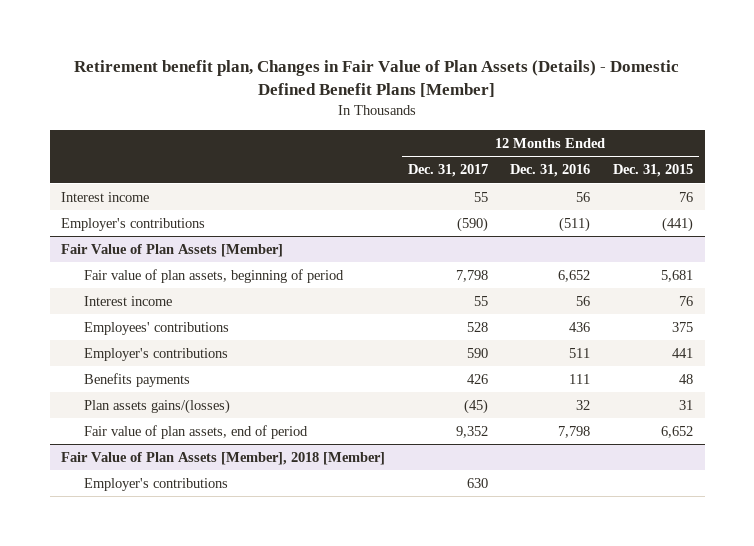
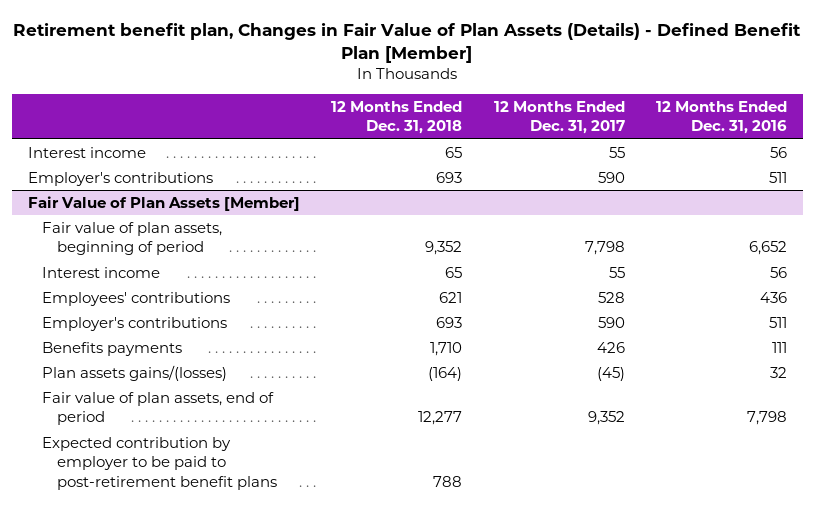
[74,60,680,98] Retirement benefit plan, Changes in Fair Value of Plan Assets (Details) - Domestic Defined Benefit Plans [Member] -> [13,22,802,63] Retirement benefit plan, Changes in Fair Value of Plan Assets (Details) - Defined Benefit Plan [Member]
[613,164,694,178] Dec. 31, 2015 -> none
none -> [331,101,463,135] 12 Months Ended Dec. 31, 2018
[456,216,488,232] (590) -> [597,171,625,183] 590
[559,216,591,232] (511) -> [769,171,788,183] 511
[61,451,386,465] Fair Value of Plan Assets [Member], 2018 [Member] -> none
[84,477,229,491] Employer's contributions -> none
none -> [42,436,277,490] Expected contribution by employer to be paid to post-retirement benefit plans

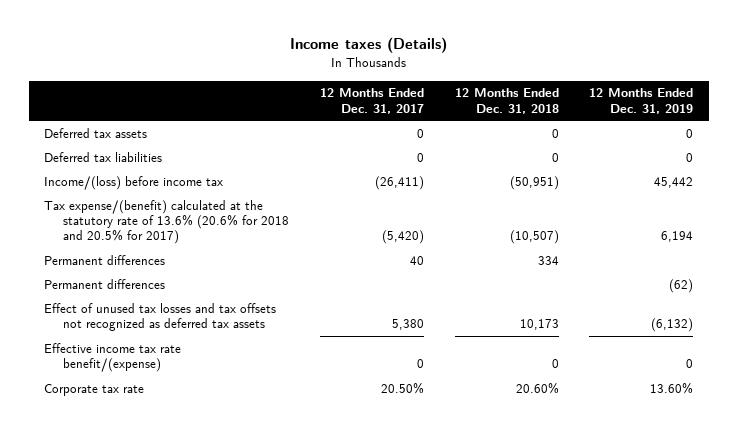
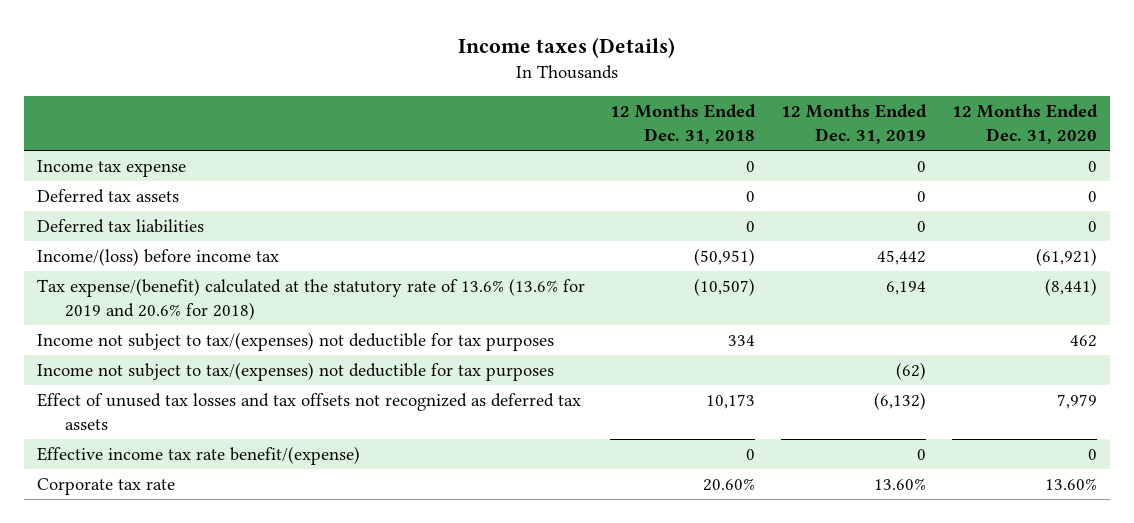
[319,88,424,114] 12 Months Ended Dec. 31, 2017 -> none
none -> [951,104,1098,145] 12 Months Ended Dec. 31, 2020
none -> [36,159,186,177] Income tax expense
[44,199,289,245] Tax expense/(benefit) calculated at the statutory rate of 13.6% (20.6% for 2018 and 20.5% for 2017) -> [36,277,585,320] Tax expense/(benefit) calculated at the statutory rate of 13.6% (13.6% for 2019 and 20.6% for 2018)
[44,254,166,265] Permanent differences -> [36,331,554,351] Income not subject to tax/(expenses) not deductible for tax purposes
[44,278,166,289] Permanent differences -> [36,361,554,381] Income not subject to tax/(expenses) not deductible for tax purposes

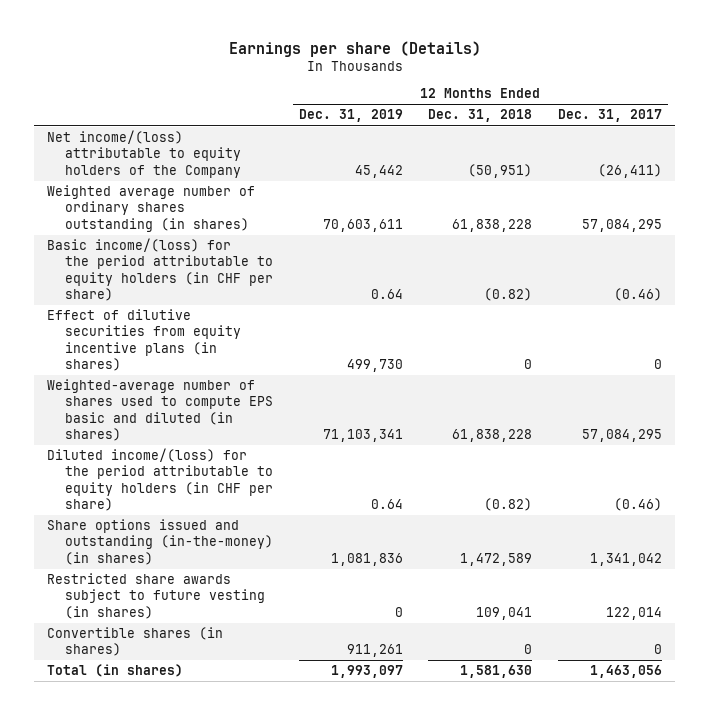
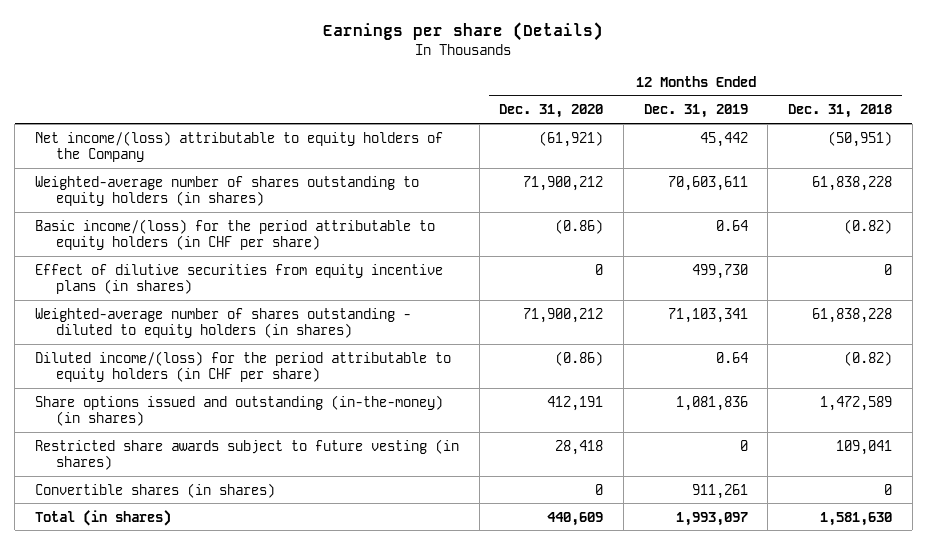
[557,109,662,123] Dec. 31, 2017 -> none
none -> [499,104,604,119] Dec. 31, 2020
[47,185,256,232] Weighted average number of ordinary shares outstanding (in shares) -> [34,175,419,207] Weighted-average number of shares outstanding to equity holders (in shares)
[47,379,274,441] Weighted-average number of shares used to compute EPS basic and diluted (in shares) -> [34,307,411,339] Weighted-average number of shares outstanding - diluted to equity holders (in shares)

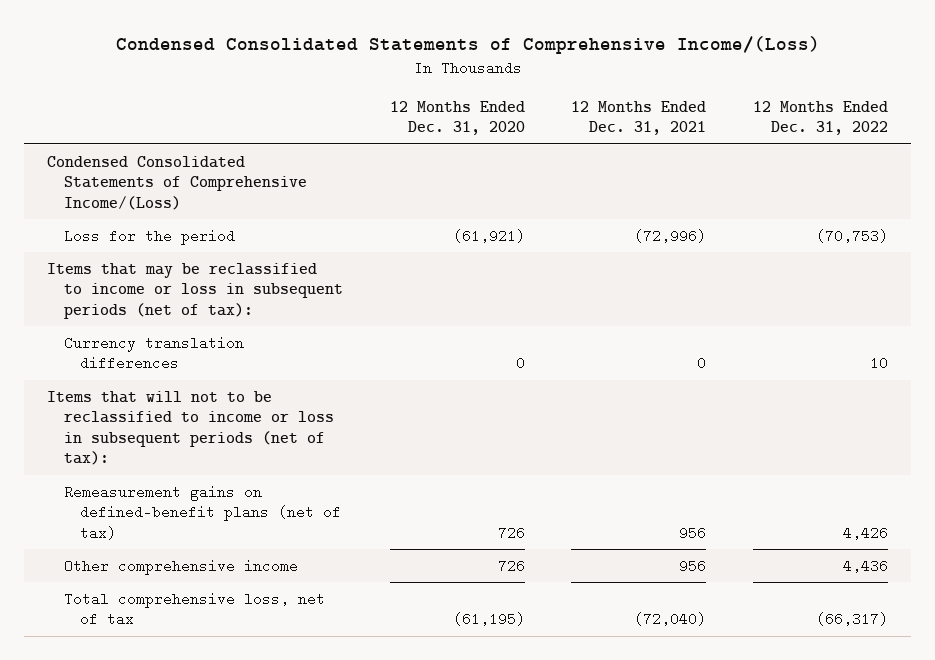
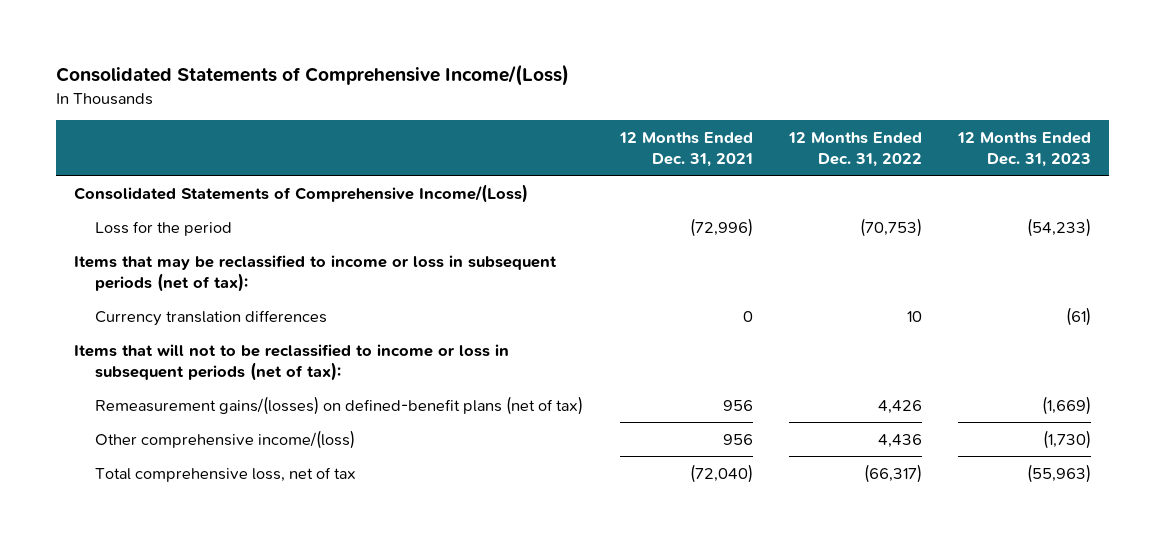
[115,36,820,55] Condensed Consolidated Statements of Comprehensive Income/(Loss) -> [55,64,569,87] Consolidated Statements of Comprehensive Income/(Loss)
[389,100,525,136] 12 Months Ended Dec. 31, 2020 -> none
none -> [956,131,1091,167] 12 Months Ended Dec. 31, 2023
[47,155,307,210] Condensed Consolidated Statements of Comprehensive Income/(Loss) -> [73,183,528,203] Consolidated Statements of Comprehensive Income/(Loss)
[63,484,342,540] Remeasurement gains on defined-benefit plans (net of tax) -> [95,395,584,415] Remeasurement gains/(losses) on defined-benefit plans (net of tax)
[63,558,298,575] Other comprehensive income -> [95,429,356,449] Other comprehensive income/(loss)

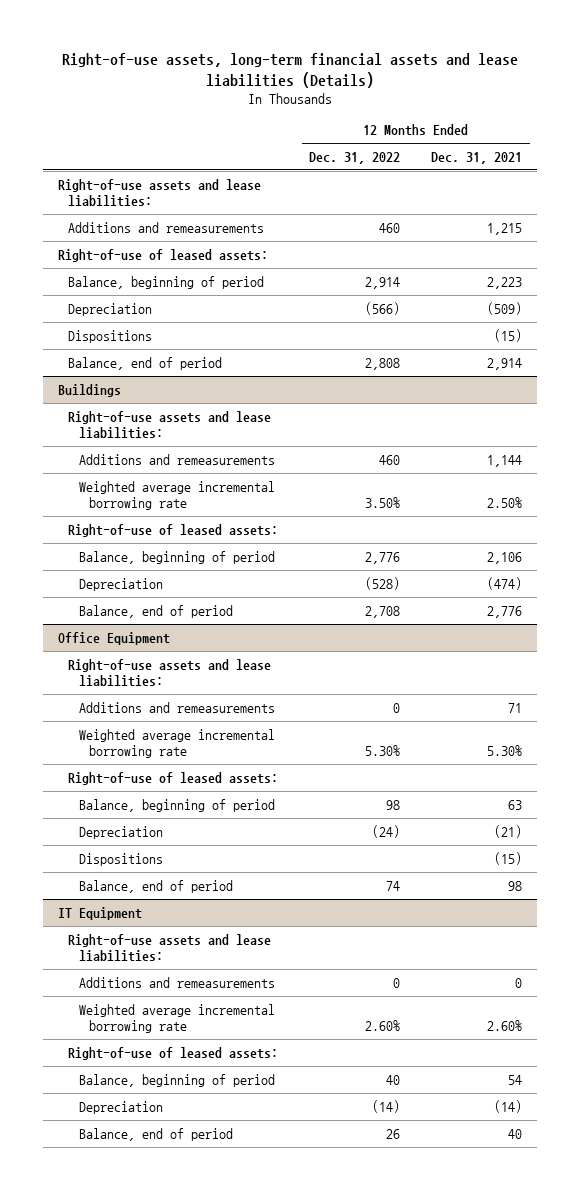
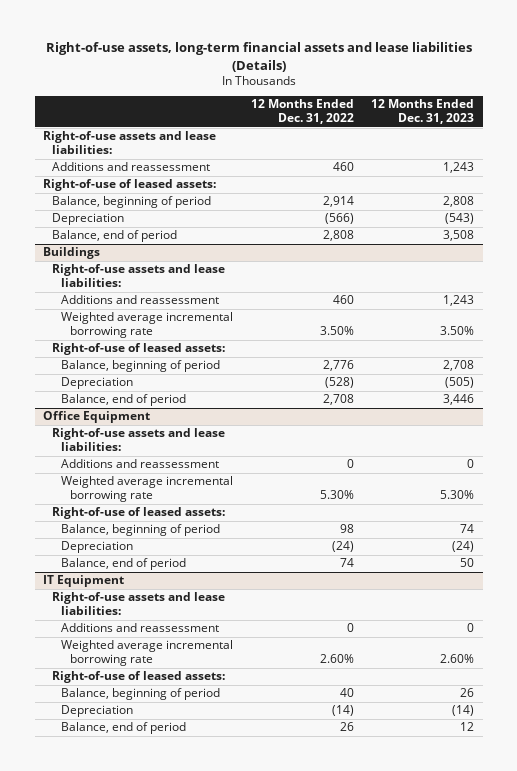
[430,151,522,164] Dec. 31, 2021 -> none
none -> [371,99,475,125] 12 Months Ended Dec. 31, 2023
[68,221,265,233] Additions and remeasurements -> [52,162,211,172] Additions and reassessment
[68,329,153,343] Dispositions -> none
[78,453,275,465] Additions and remeasurements -> [61,295,220,305] Additions and reassessment
[78,701,275,713] Additions and remeasurements -> [61,459,220,469] Additions and reassessment
[78,852,163,866] Dispositions -> none
[78,976,275,988] Additions and remeasurements -> [61,623,220,633] Additions and reassessment

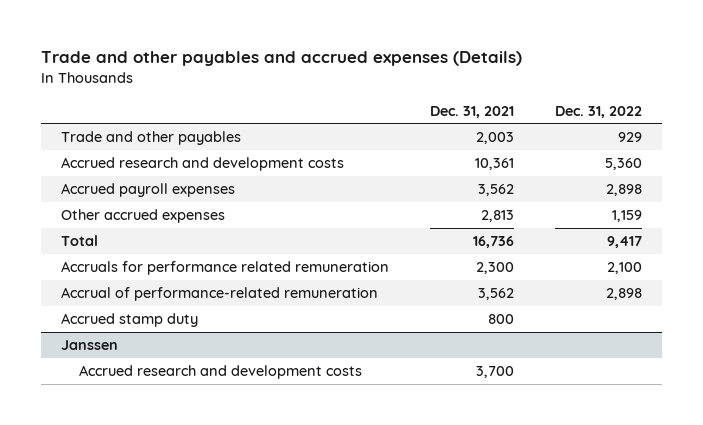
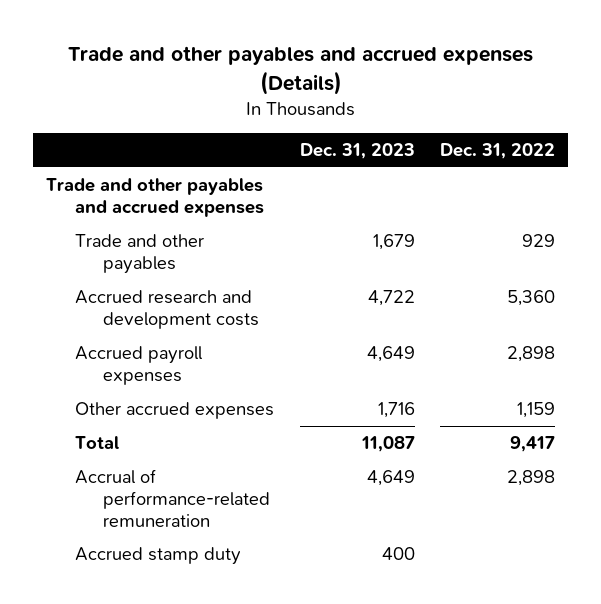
[429,105,514,118] Dec. 31, 2021 -> none
none -> [299,143,415,160] Dec. 31, 2023
none -> [45,178,264,217] Trade and other payables and accrued expenses
[60,260,389,275] Accruals for performance related remuneration -> none
[60,339,118,350] Janssen -> none
[79,364,363,379] Accrued research and development costs -> none

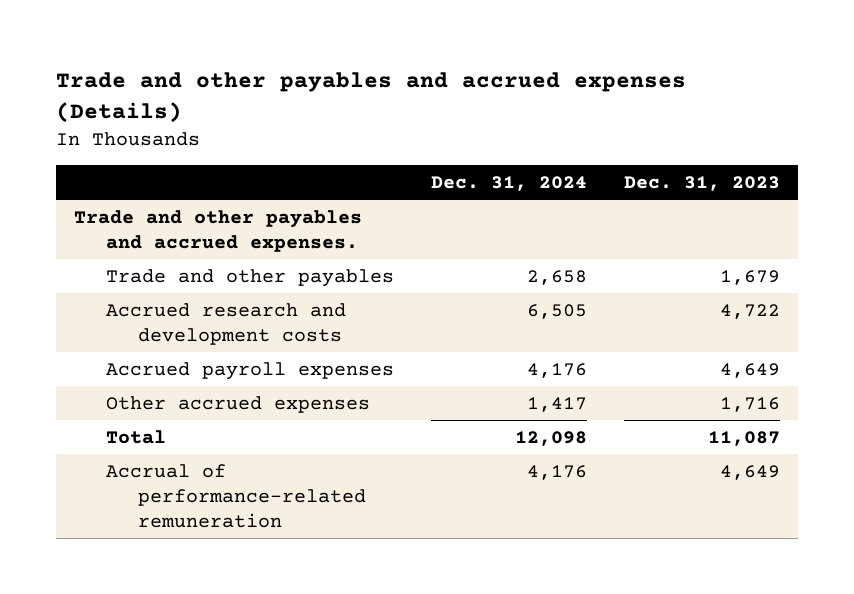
[440,143,556,160] Dec. 31, 2022 -> none
none -> [430,175,587,191] Dec. 31, 2024
[45,178,264,217] Trade and other payables and accrued expenses -> [74,209,363,252] Trade and other payables and accrued expenses.
[74,547,241,566] Accrued stamp duty -> none

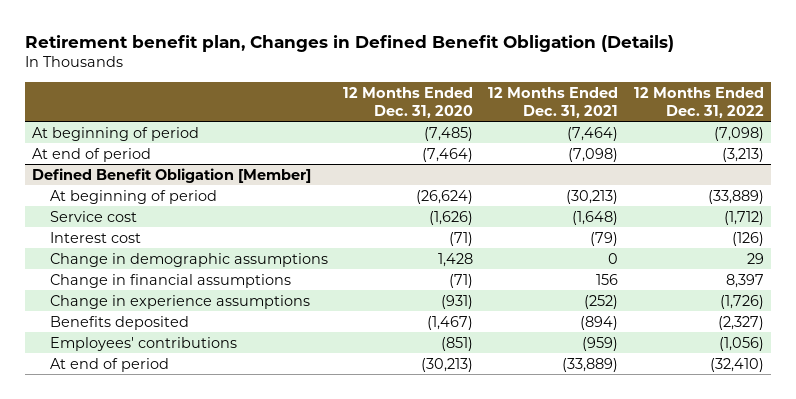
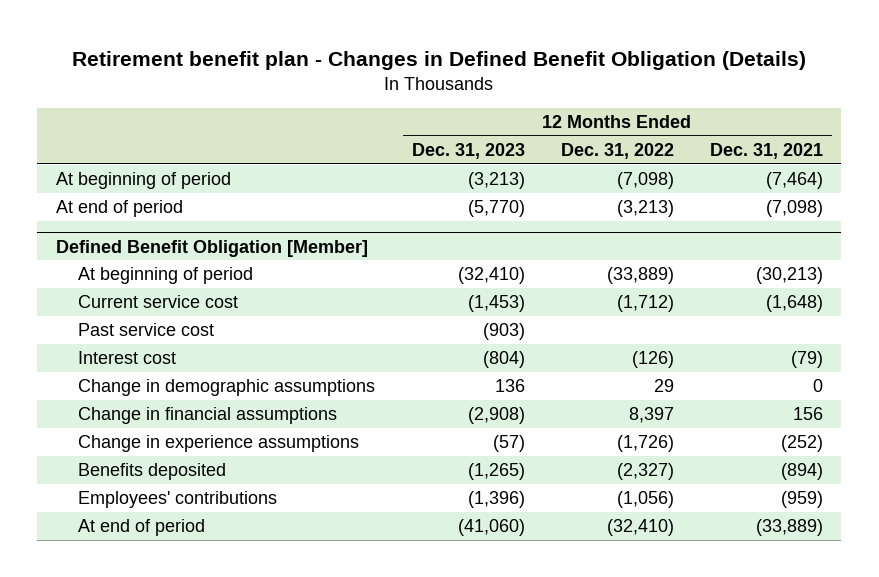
[24,34,674,52] Retirement benefit plan, Changes in Defined Benefit Obligation (Details) -> [72,50,807,70] Retirement benefit plan - Changes in Defined Benefit Obligation (Details)
[343,86,474,118] 12 Months Ended Dec. 31, 2020 -> none
none -> [411,143,525,160] Dec. 31, 2023
[49,210,137,222] Service cost -> [78,295,239,309] Current service cost
none -> [78,323,215,337] Past service cost

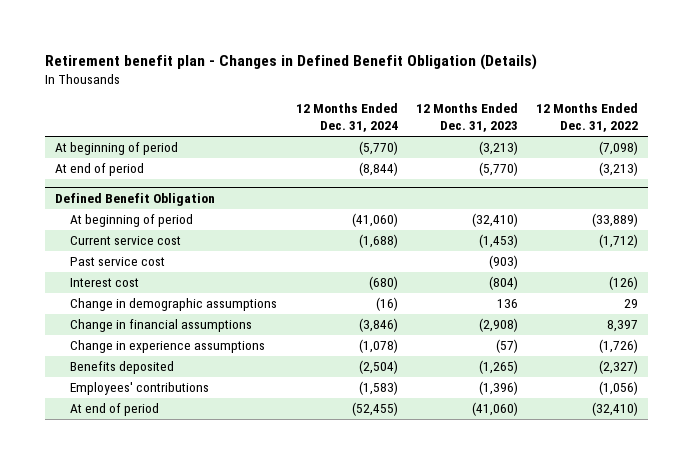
[710,143,824,160] Dec. 31, 2021 -> none
none -> [295,102,398,133] 12 Months Ended Dec. 31, 2024
[55,239,368,257] Defined Benefit Obligation [Member] -> [54,192,215,206] Defined Benefit Obligation

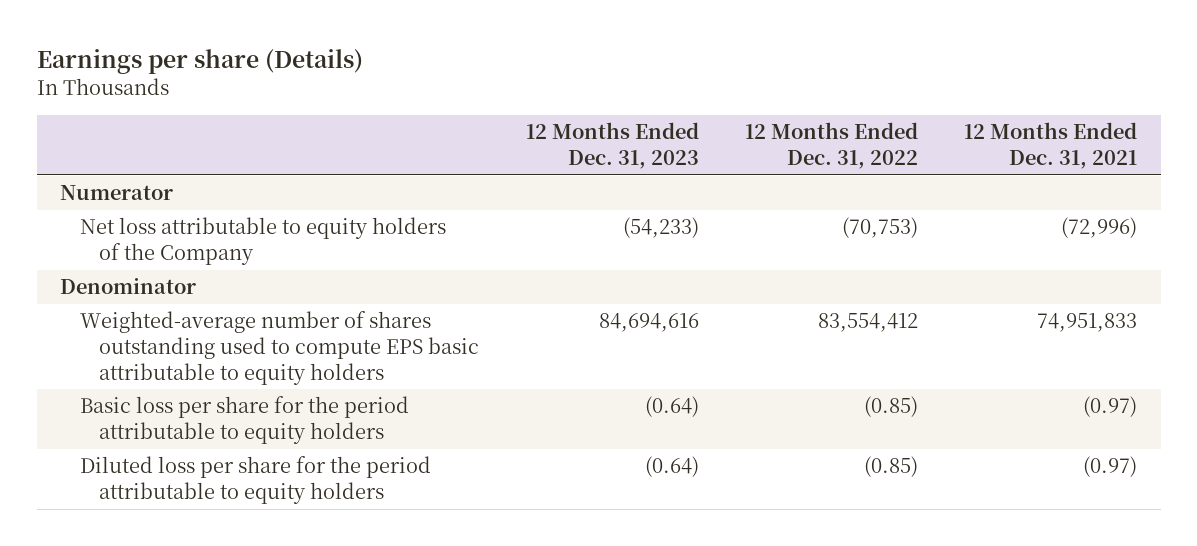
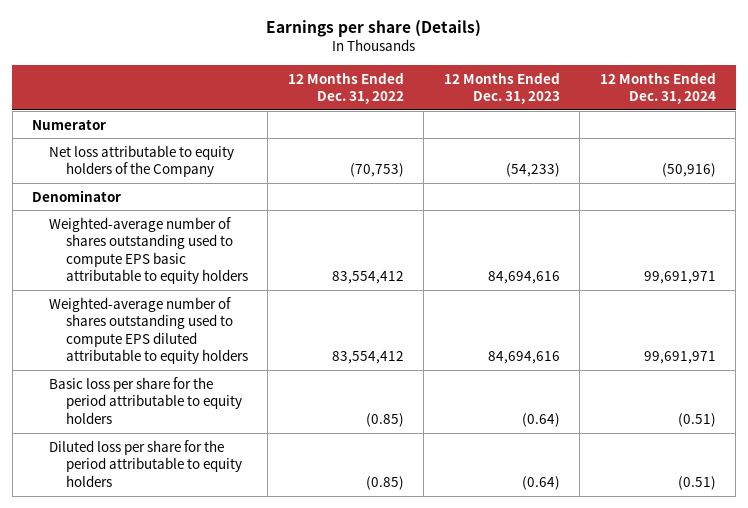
[964,122,1138,169] 12 Months Ended Dec. 31, 2021 -> none
none -> [599,71,716,105] 12 Months Ended Dec. 31, 2024
none -> [48,296,248,365] Weighted-average number of shares outstanding used to compute EPS diluted attributable to equity holders

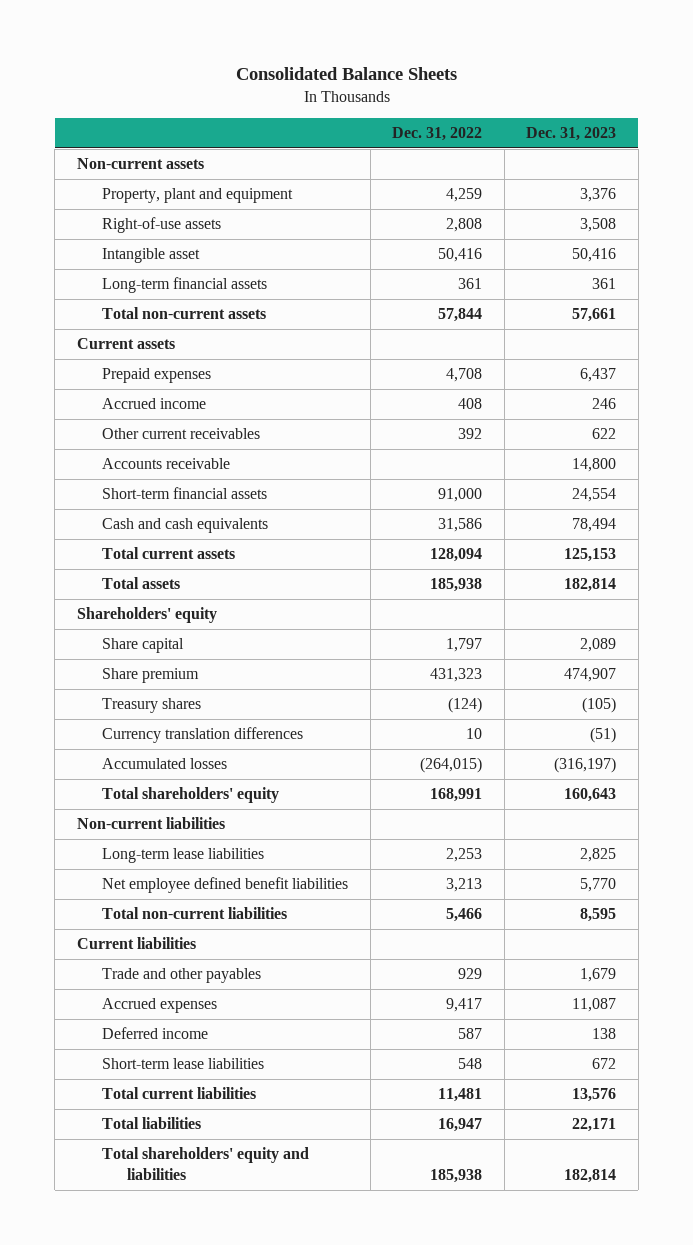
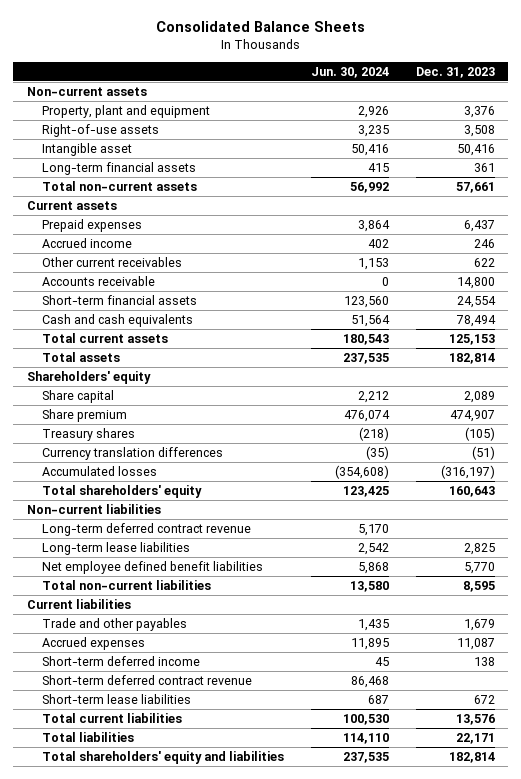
[392,127,483,142] Dec. 31, 2022 -> none
none -> [310,66,389,78] Jun. 30, 2024
none -> [41,522,251,536] Long-term deferred contract revenue
[102,1027,209,1040] Deferred income -> [41,655,200,666] Short-term deferred income
none -> [41,674,252,685] Short-term deferred contract revenue

